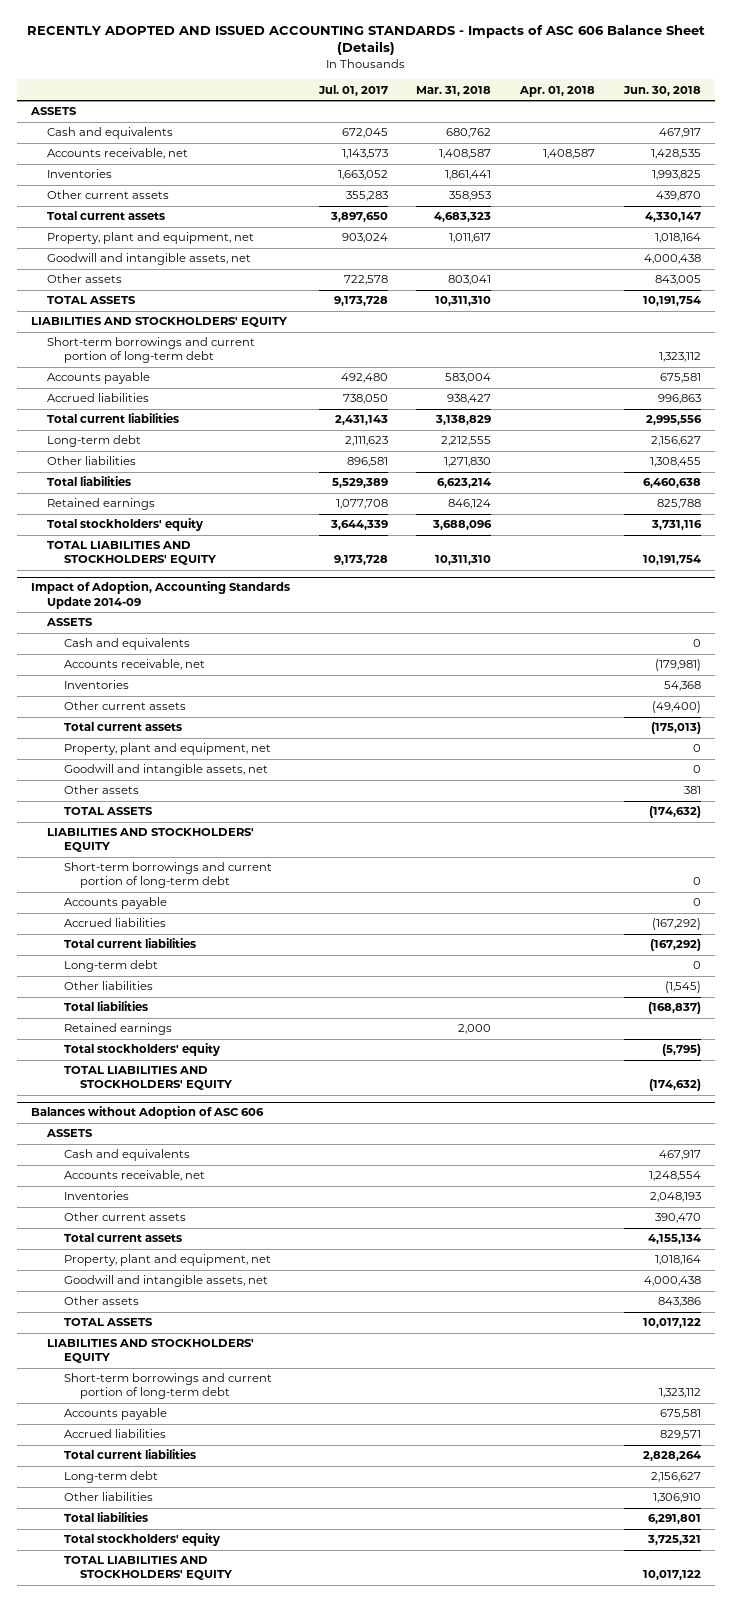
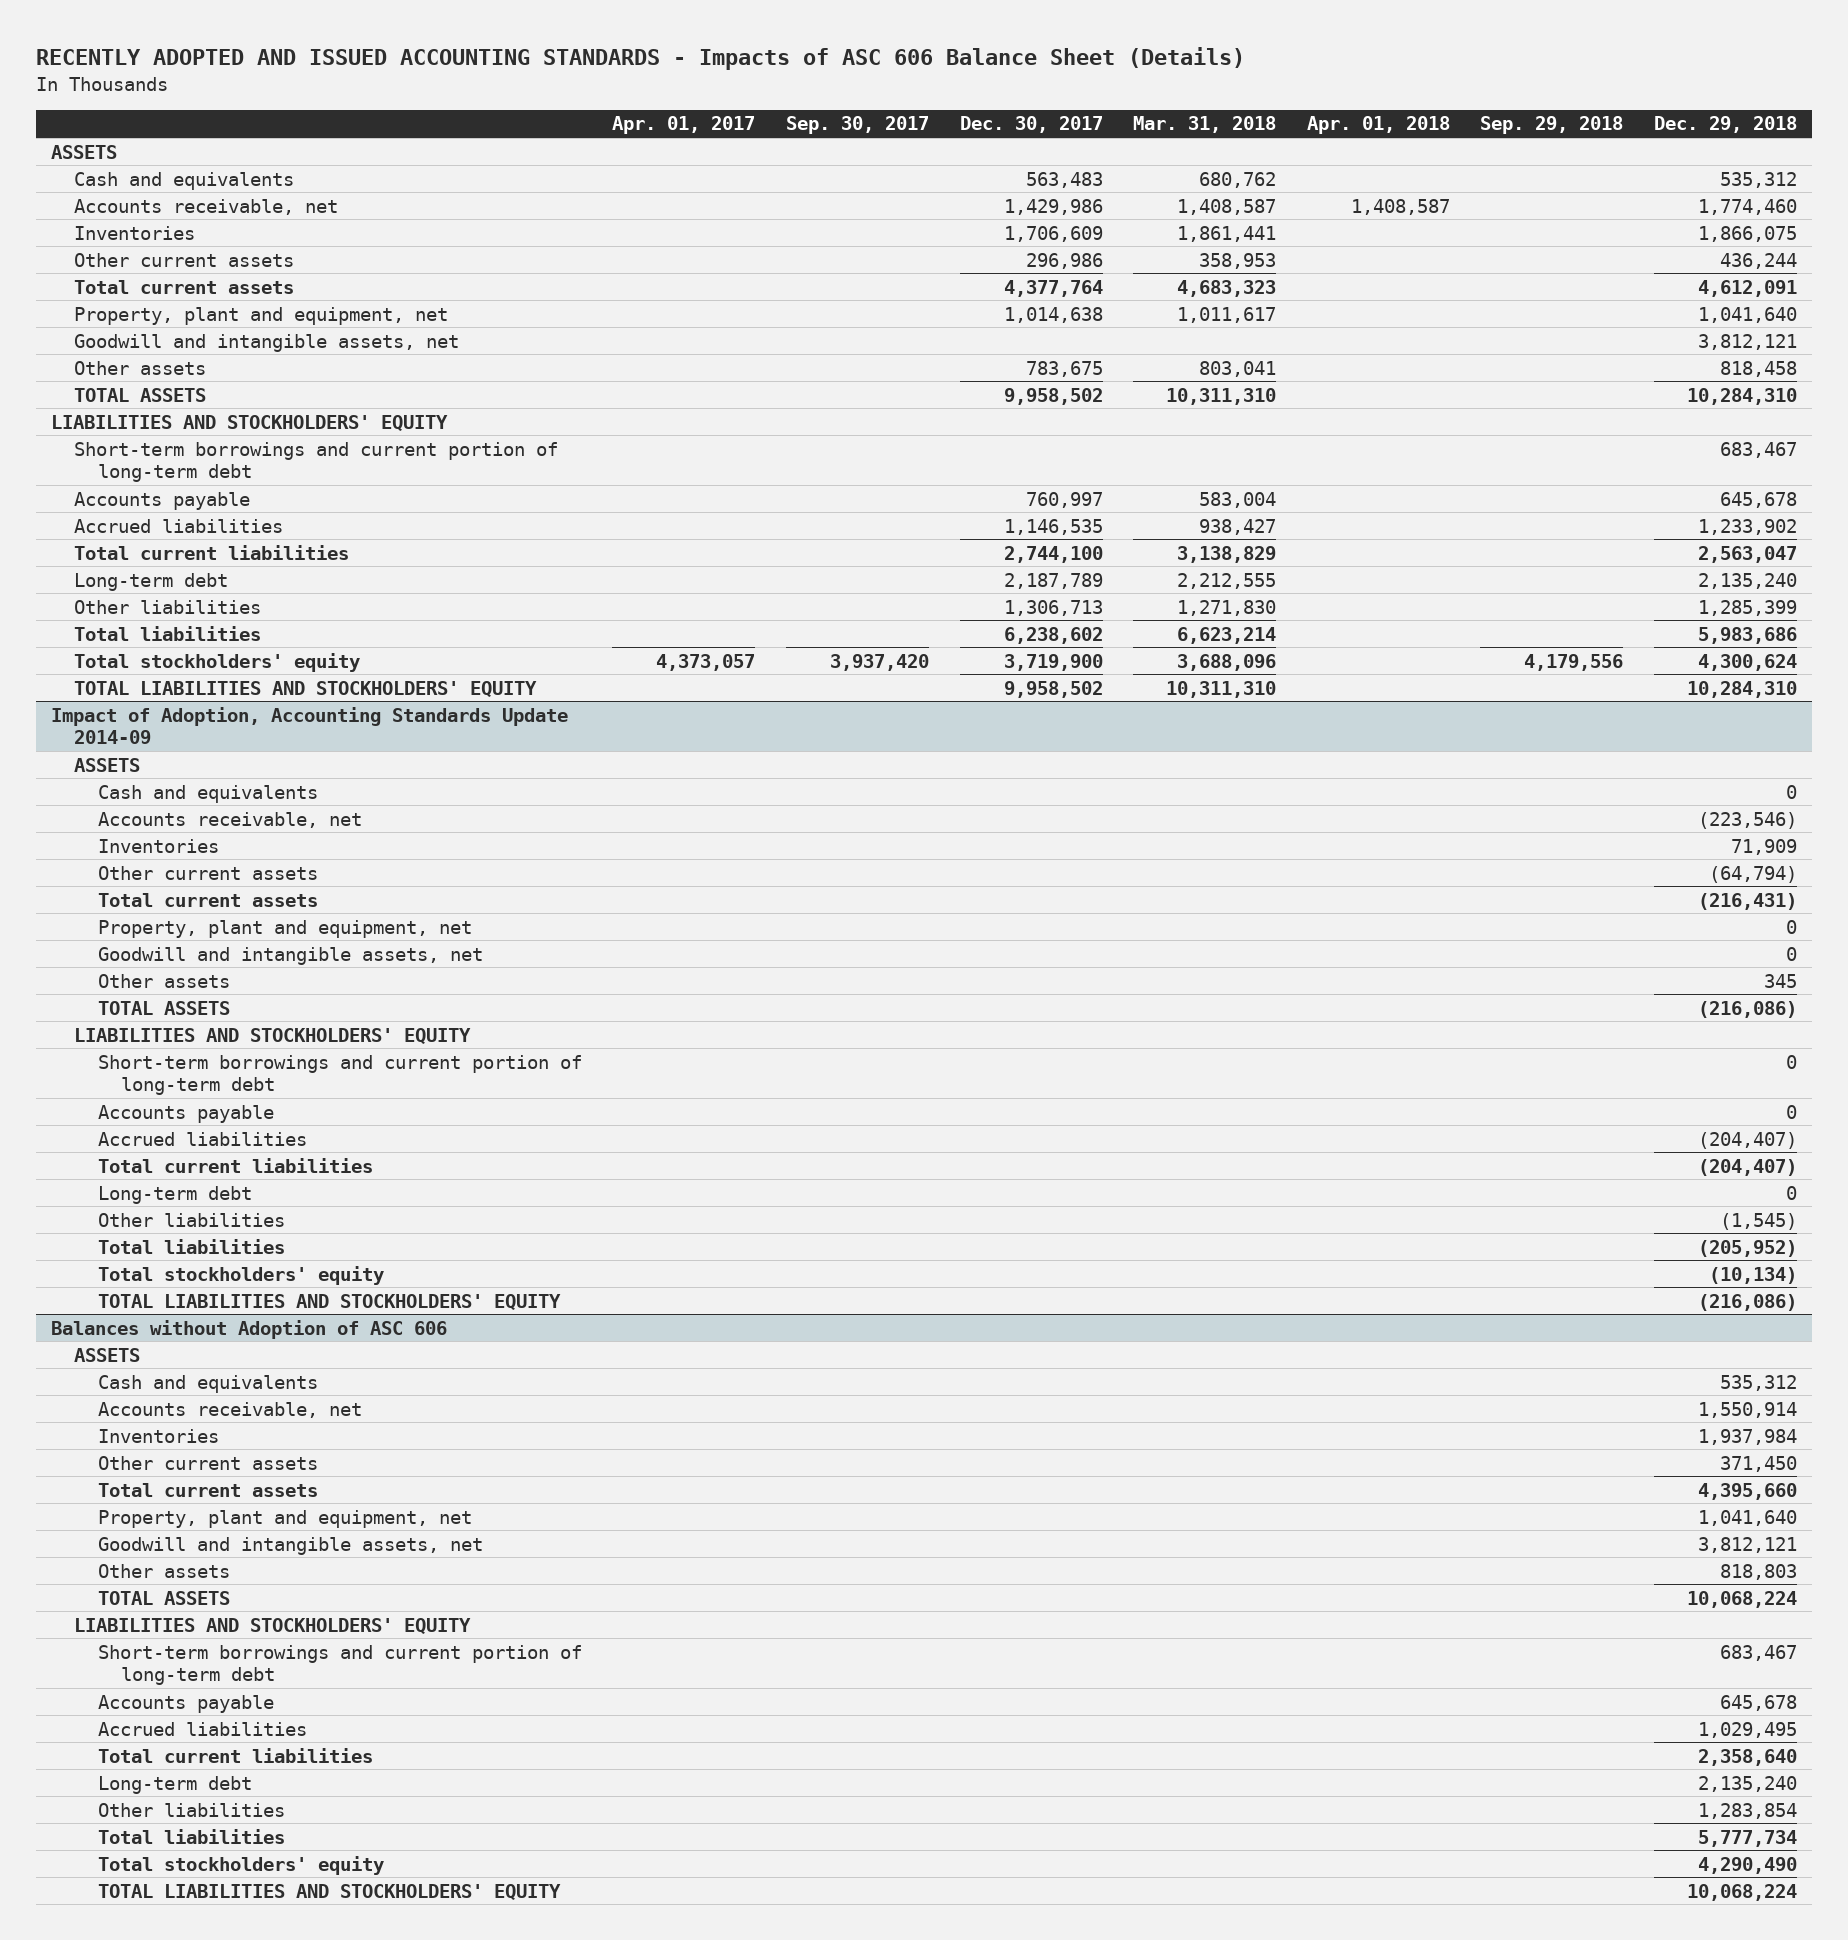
[317,84,388,96] Jul. 01, 2017 -> none
[622,85,701,96] Jun. 30, 2018 -> none
none -> [612,116,756,135] Apr. 01, 2017
none -> [786,116,930,135] Sep. 30, 2017
none -> [959,116,1103,134] Dec. 30, 2017
none -> [1480,116,1624,135] Sep. 29, 2018
none -> [1653,116,1797,134] Dec. 29, 2018
[47,498,156,511] Retained earnings -> none
[63,1023,172,1036] Retained earnings -> none

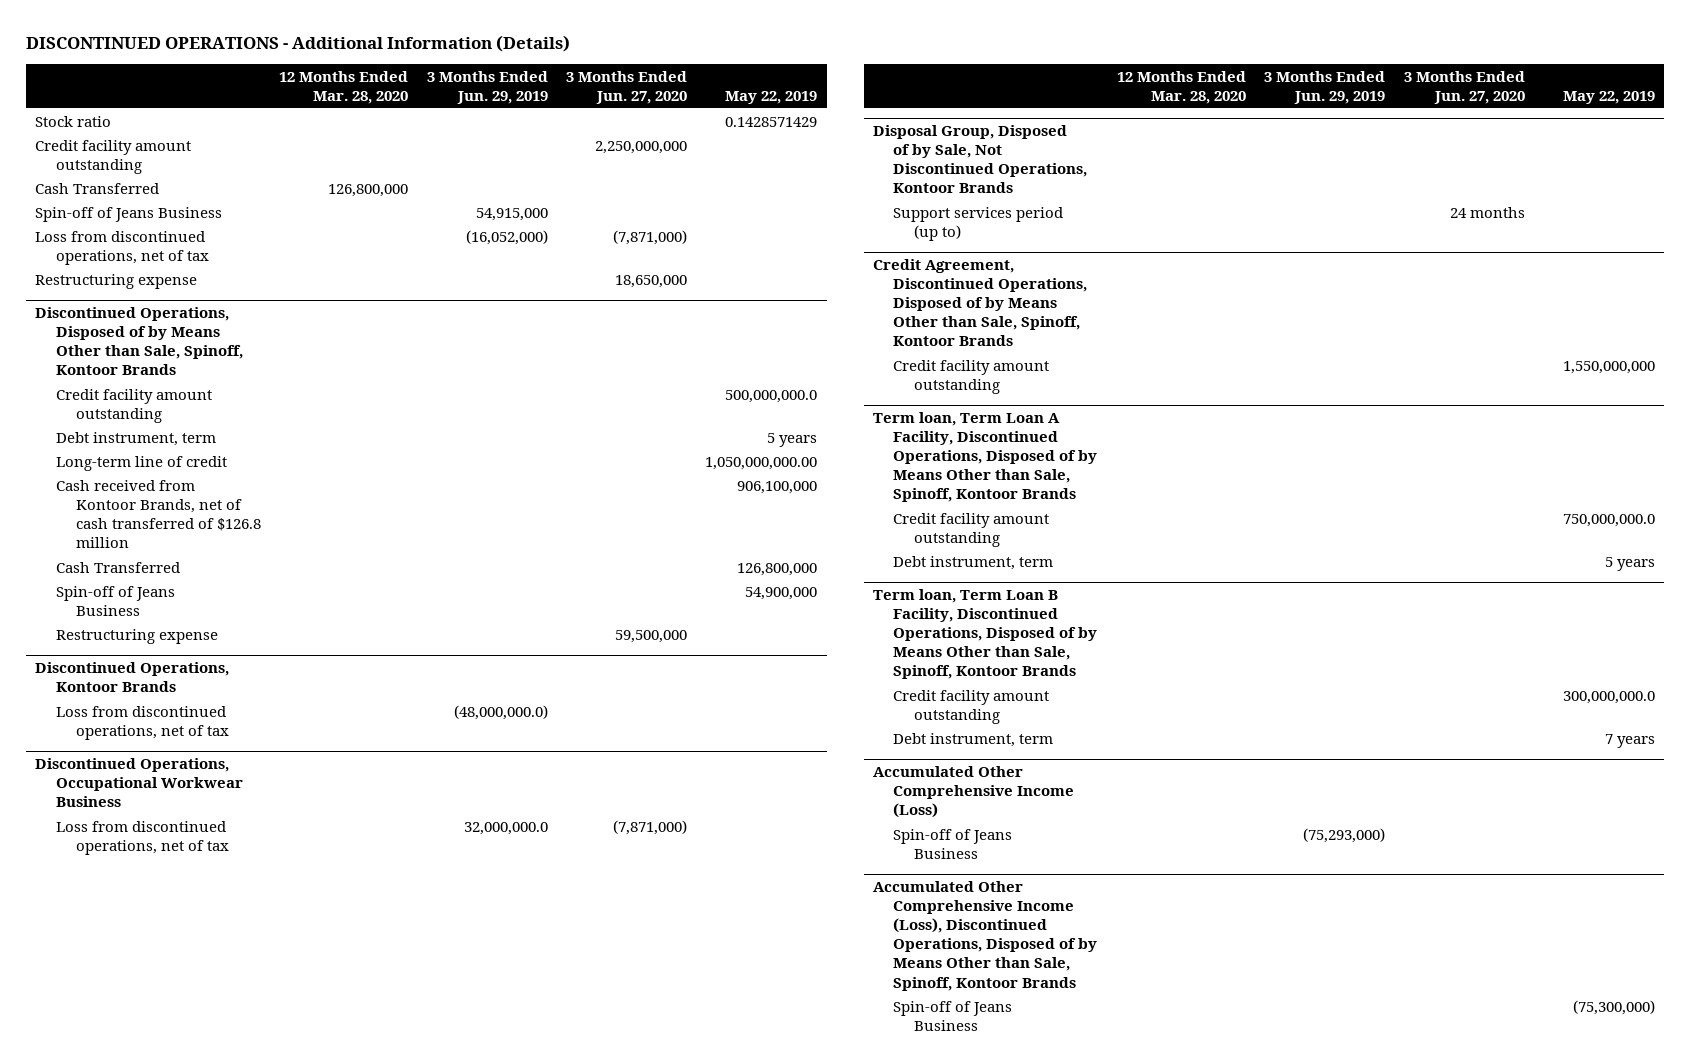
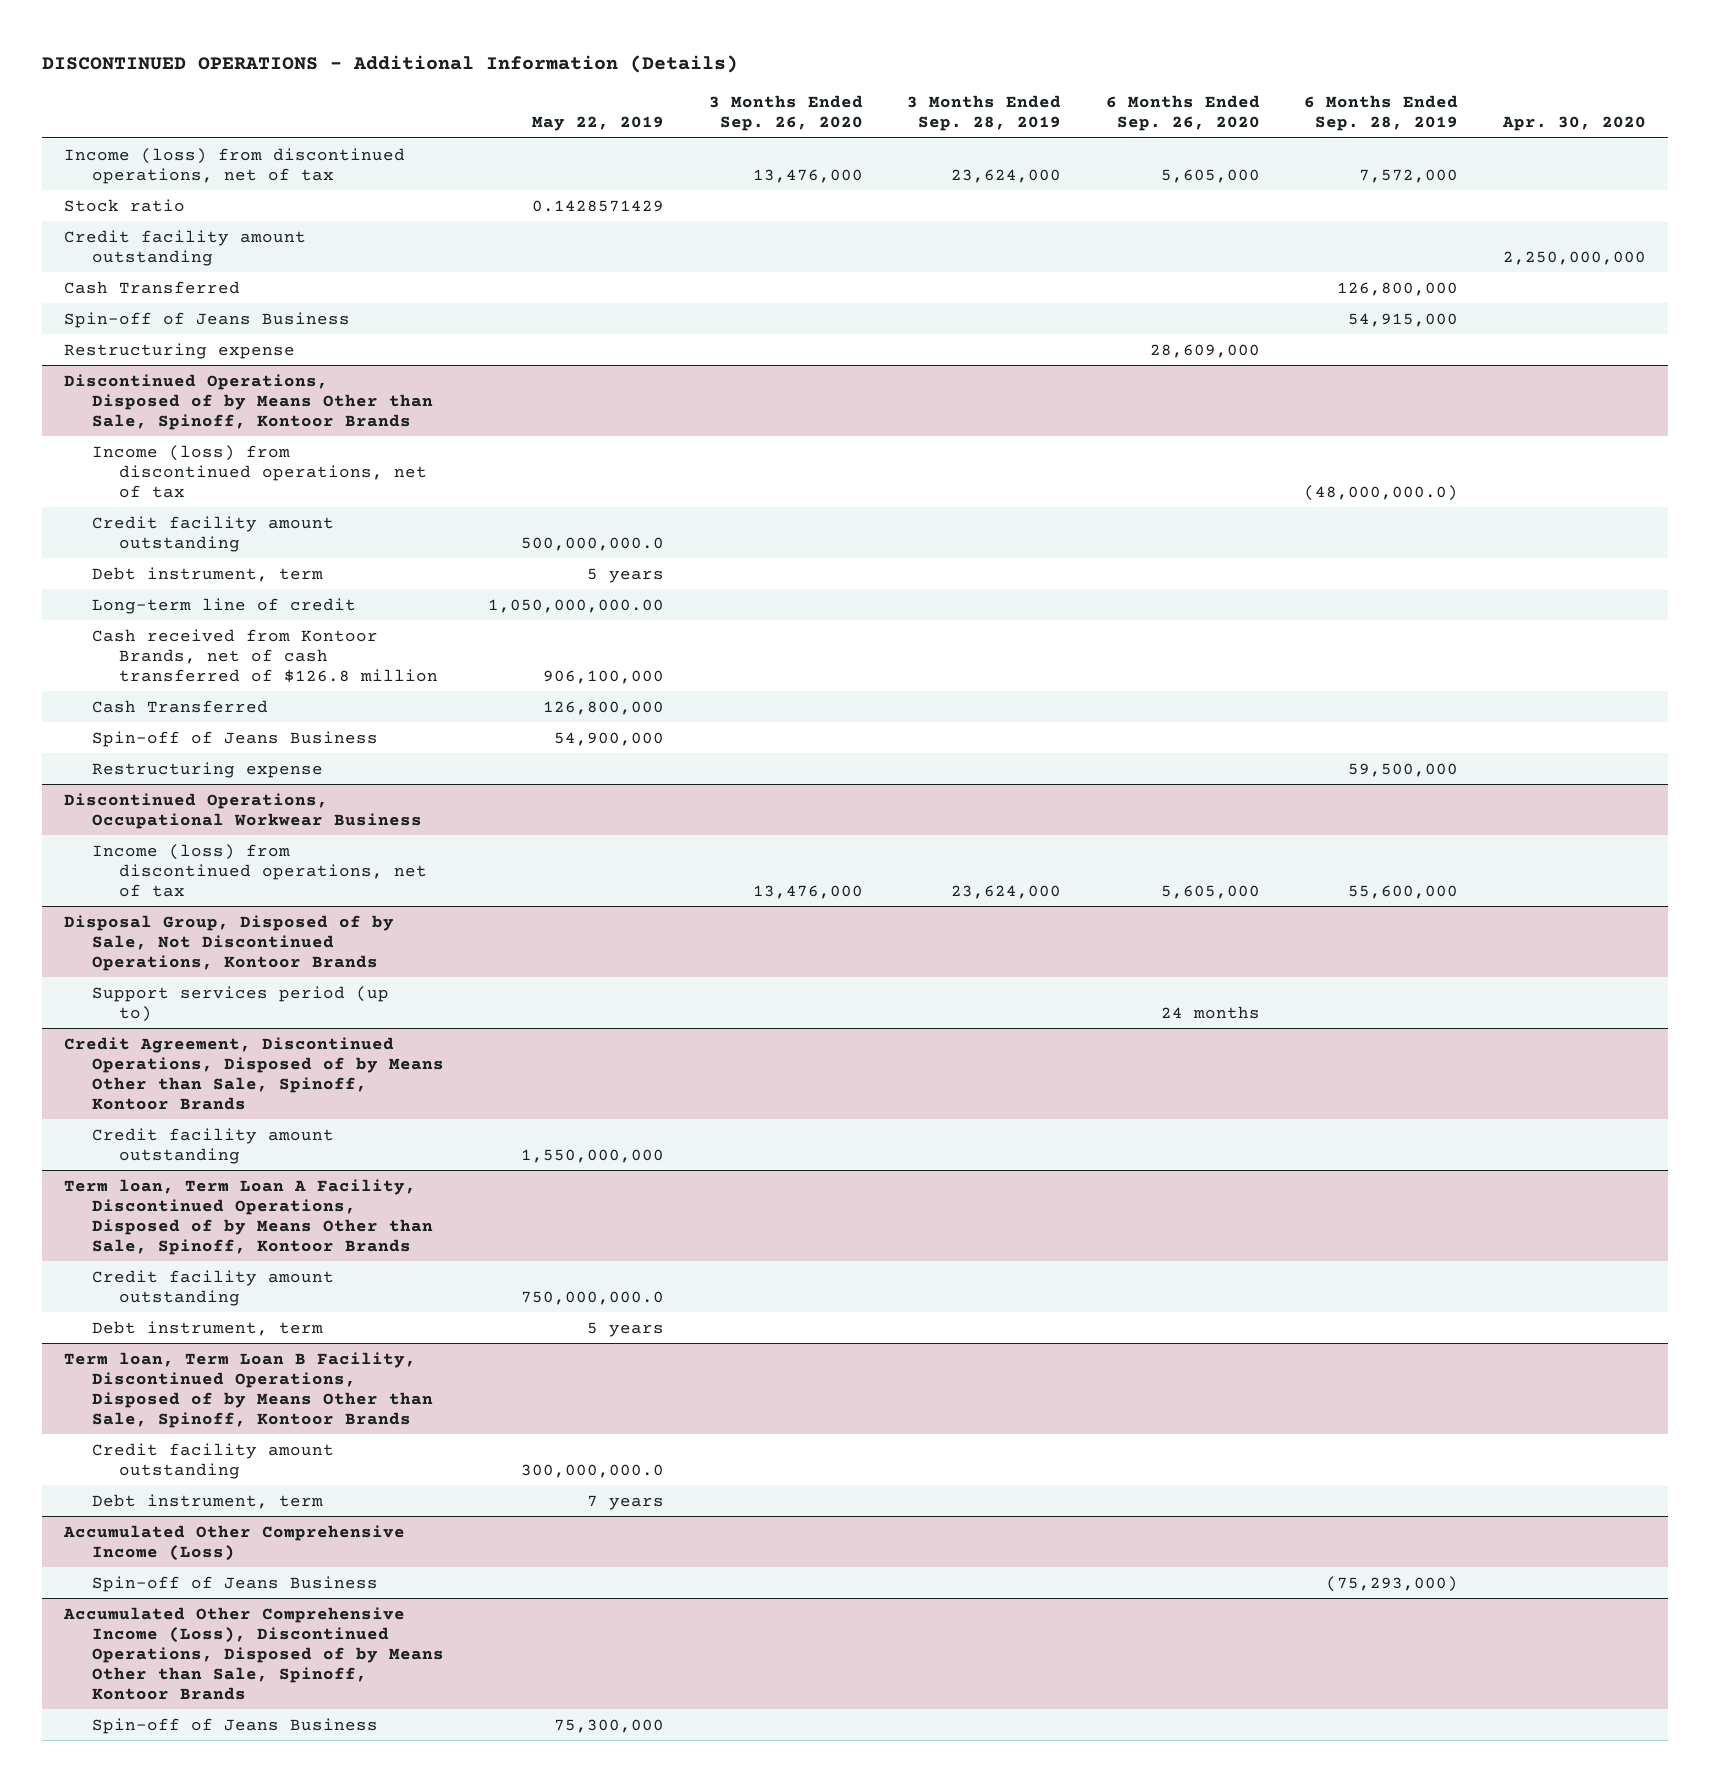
[279,70,409,104] 12 Months Ended Mar. 28, 2020 -> none
[426,70,548,104] 3 Months Ended Jun. 29, 2019 -> none
[566,70,688,104] 3 Months Ended Jun. 27, 2020 -> none
none -> [708,95,863,132] 3 Months Ended Sep. 26, 2020
none -> [907,95,1062,132] 3 Months Ended Sep. 28, 2019
none -> [1105,95,1260,132] 6 Months Ended Sep. 26, 2020
none -> [1304,95,1459,132] 6 Months Ended Sep. 28, 2019
none -> [1501,116,1646,132] Apr. 30, 2020
none -> [64,147,406,184] Income (loss) from discontinued operations, net of tax
[35,230,209,265] Loss from discontinued operations, net of tax -> none
none -> [91,444,428,498] Income (loss) from discontinued operations, net of tax
[35,662,230,693] Discontinued Operations, Kontoor Brands -> none
[55,705,229,740] Loss from discontinued operations, net of tax -> none
[55,820,229,855] Loss from discontinued operations, net of tax -> [91,843,428,897] Income (loss) from discontinued operations, net of tax
[1573,999,1656,1015] (75,300,000) -> [554,1718,665,1733] 75,300,000

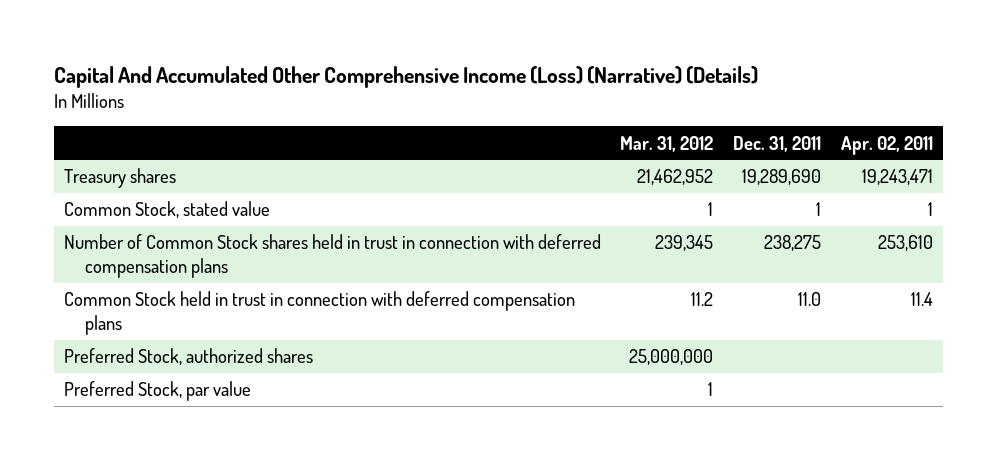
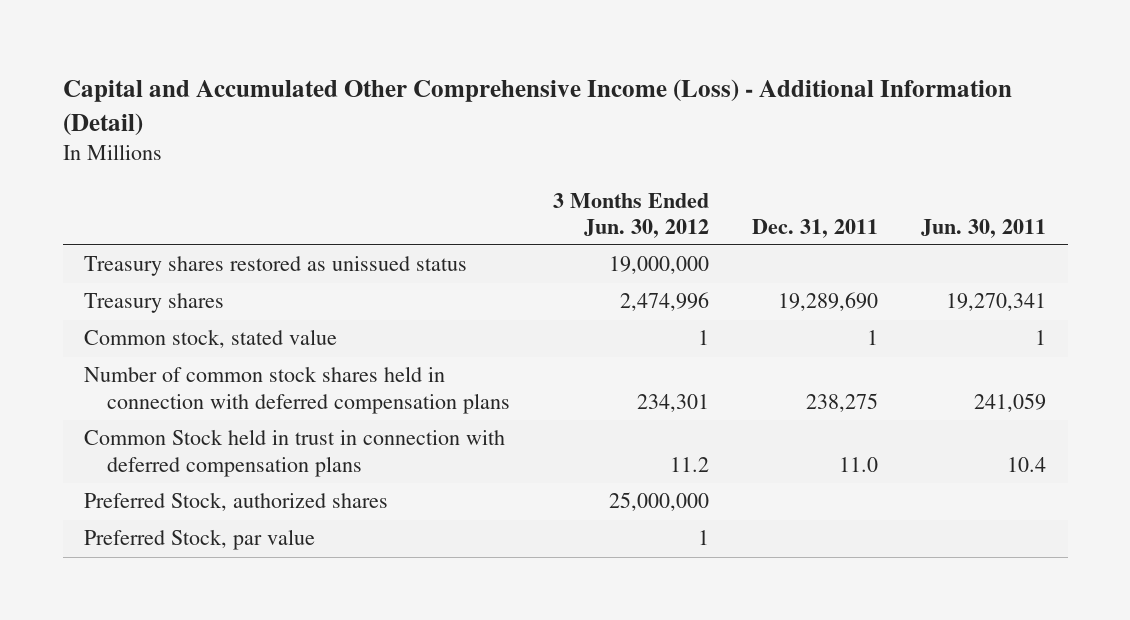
[53,65,758,88] Capital And Accumulated Other Comprehensive Income (Loss) (Narrative) (Details) -> [62,78,1012,136] Capital and Accumulated Other Comprehensive Income (Loss) - Additional Information (Detail)
[620,135,714,152] Mar. 31, 2012 -> none
[841,135,934,155] Apr. 02, 2011 -> none
none -> [552,192,709,238] 3 Months Ended Jun. 30, 2012
none -> [921,218,1047,238] Jun. 30, 2011
none -> [84,256,468,277] Treasury shares restored as unissued status
[63,201,270,219] Common Stock, stated value -> [84,329,338,349] Common stock, stated value
[63,234,601,279] Number of Common Stock shares held in trust in connection with deferred compensation plans -> [84,366,510,414] Number of common stock shares held in connection with deferred compensation plans

